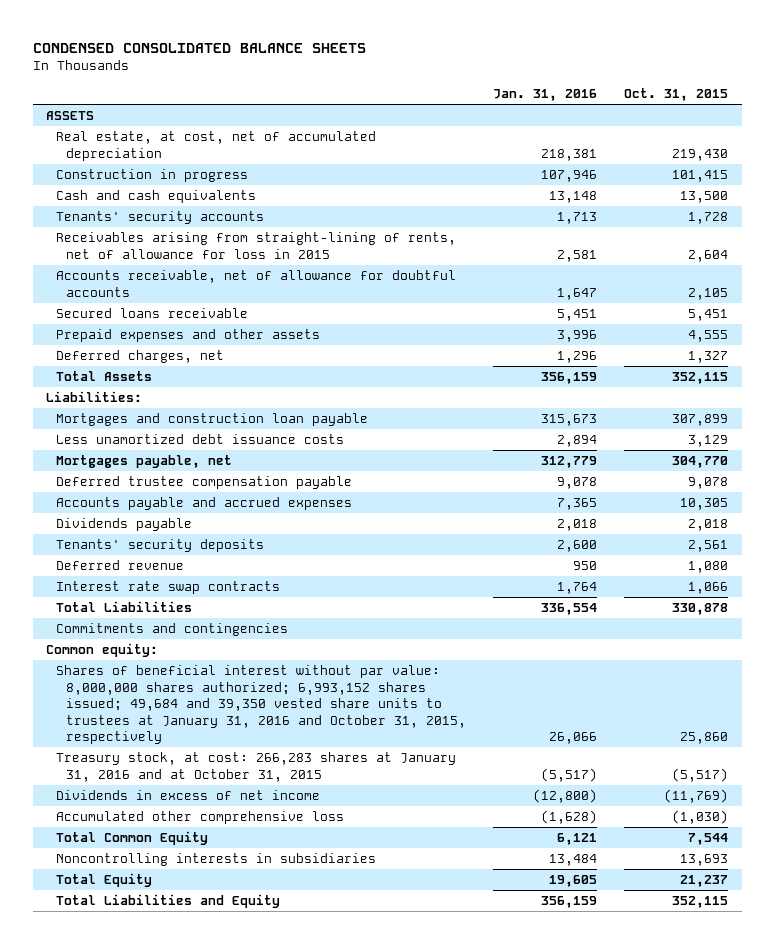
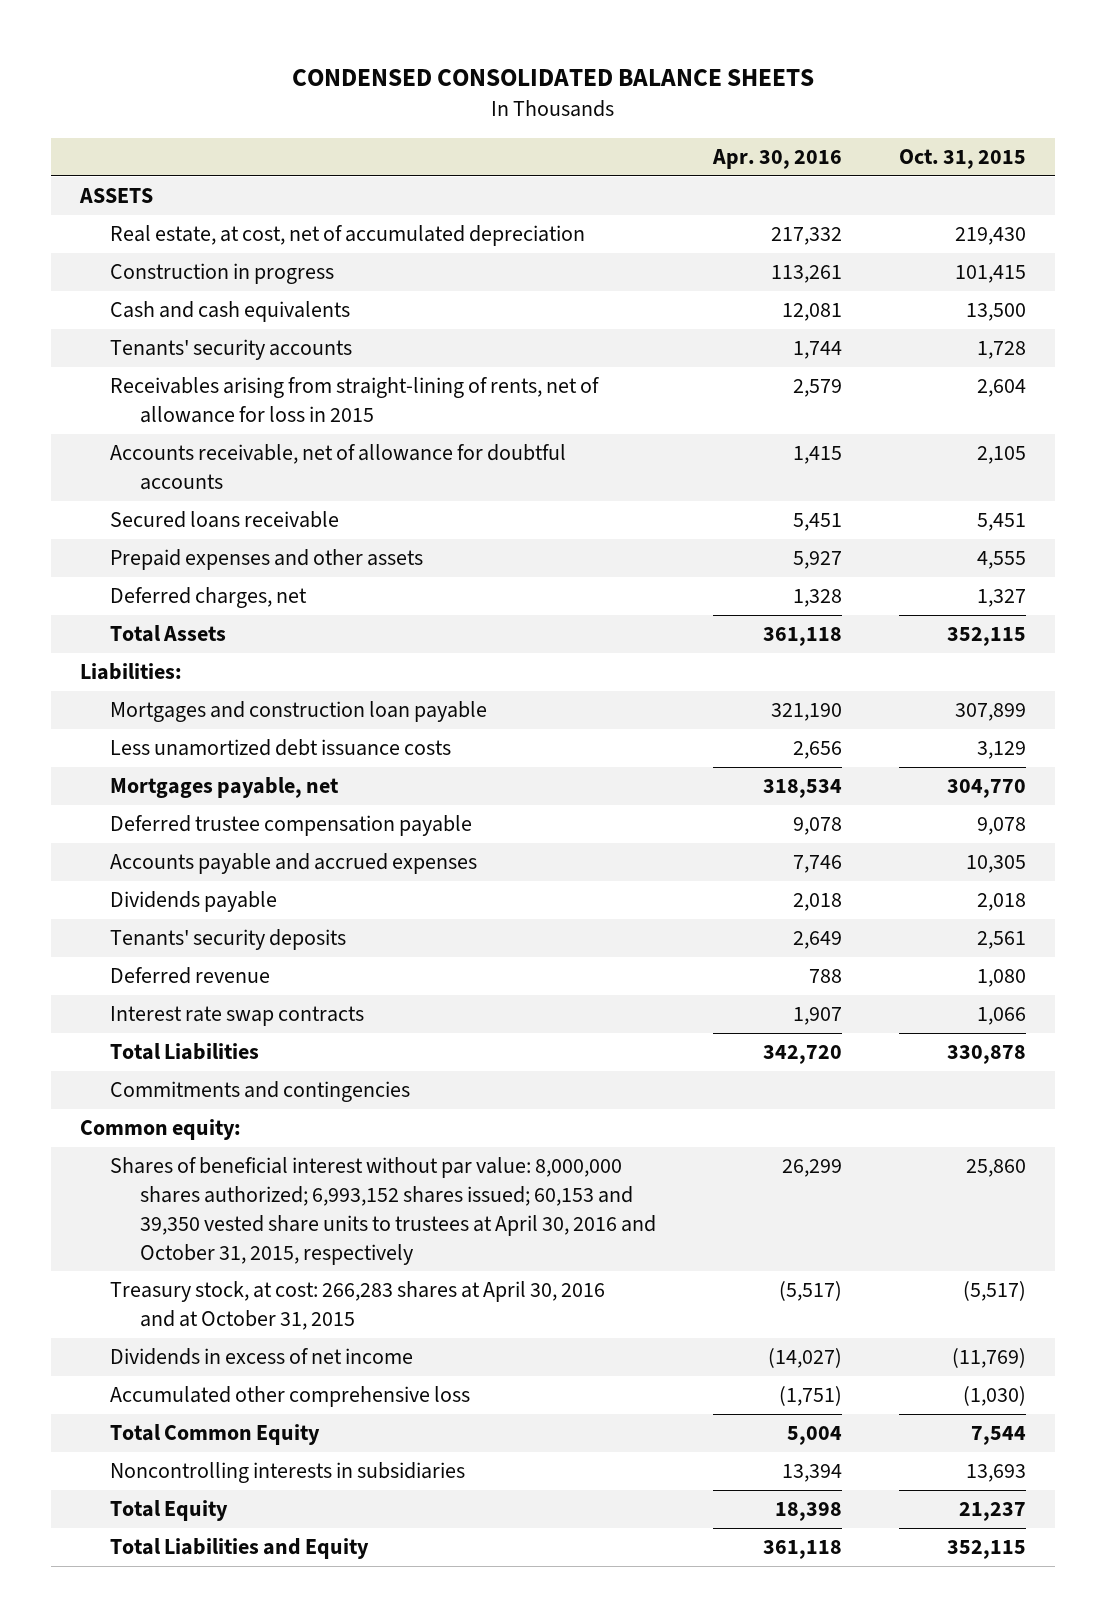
[493,88,598,101] Jan. 31, 2016 -> none
none -> [712,149,843,170] Apr. 30, 2016
[56,665,466,744] Shares of beneficial interest without par value: 8,000,000 shares authorized; 6,993,152 shares issued; 49,684 and 39,350 vested share units to trustees at January 31, 2016 and October 31, 2015, respectively -> [109,1157,656,1265] Shares of beneficial interest without par value: 8,000,000 shares authorized; 6,993,152 shares issued; 60,153 and 39,350 vested share units to trustees at April 30, 2016 and October 31, 2015, respectively
[56,752,457,782] Treasury stock, at cost: 266,283 shares at January 31, 2016 and at October 31, 2015 -> [109,1281,605,1331] Treasury stock, at cost: 266,283 shares at April 30, 2016 and at October 31, 2015

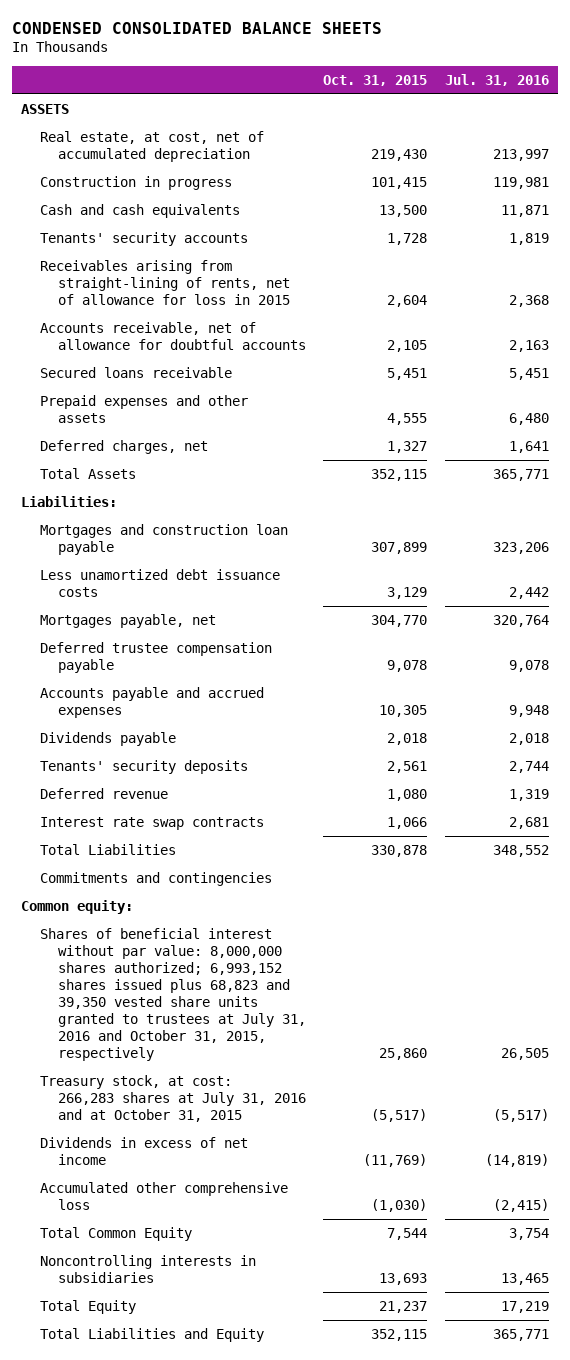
[712,149,843,170] Apr. 30, 2016 -> none
none -> [444,73,549,86] Jul. 31, 2016
[109,1157,656,1265] Shares of beneficial interest without par value: 8,000,000 shares authorized; 6,993,152 shares issued; 60,153 and 39,350 vested share units to trustees at April 30, 2016 and October 31, 2015, respectively -> [39,927,307,1061] Shares of beneficial interest without par value: 8,000,000 shares authorized; 6,993,152 shares issued plus 68,823 and 39,350 vested share units granted to trustees at July 31, 2016 and October 31, 2015, respectively
[109,1281,605,1331] Treasury stock, at cost: 266,283 shares at April 30, 2016 and at October 31, 2015 -> [39,1074,307,1122] Treasury stock, at cost: 266,283 shares at July 31, 2016 and at October 31, 2015

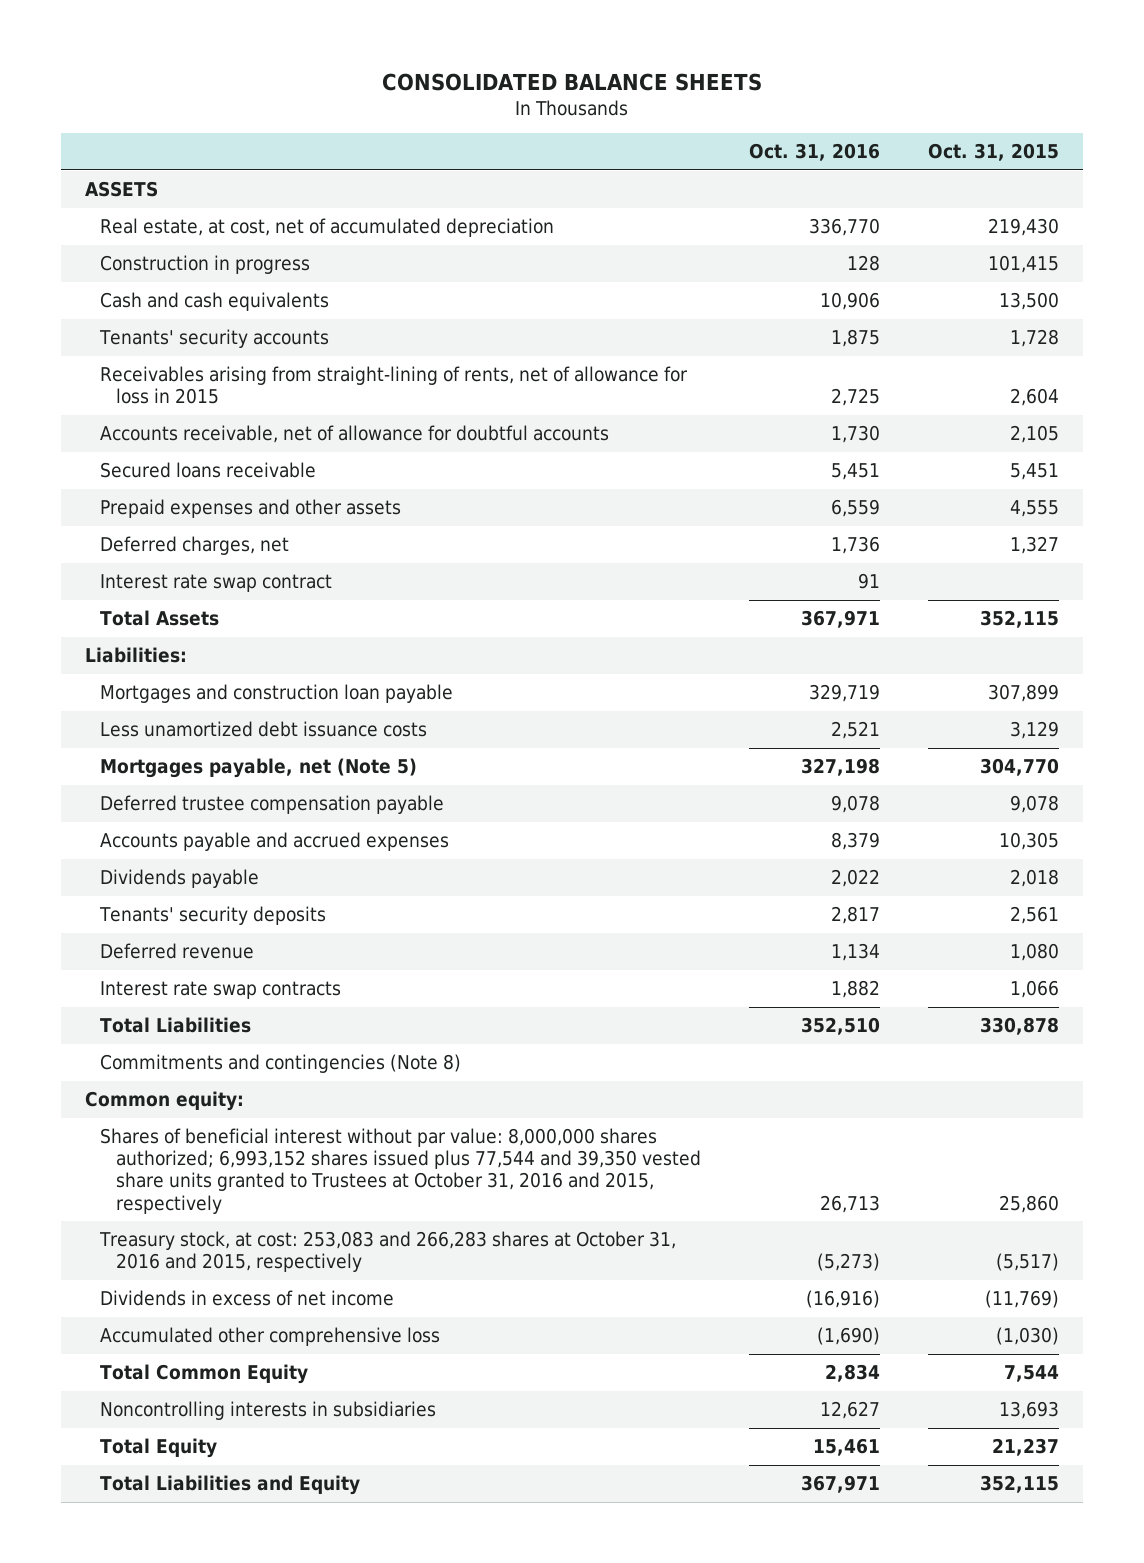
[12,21,383,34] CONDENSED CONSOLIDATED BALANCE SHEETS -> [382,72,763,91] CONSOLIDATED BALANCE SHEETS
[444,73,549,86] Jul. 31, 2016 -> none
none -> [749,143,881,162] Oct. 31, 2016
none -> [100,574,333,593] Interest rate swap contract
[39,613,216,628] Mortgages payable, net -> [100,758,418,779] Mortgages payable, net (Note 5)
[39,871,272,886] Commitments and contingencies -> [100,1054,462,1074] Commitments and contingencies (Note 8)
[39,927,307,1061] Shares of beneficial interest without par value: 8,000,000 shares authorized; 6,993,152 shares issued plus 68,823 and 39,350 vested share units granted to trustees at July 31, 2016 and October 31, 2015, respectively -> [100,1128,701,1214] Shares of beneficial interest without par value: 8,000,000 shares authorized; 6,993,152 shares issued plus 77,544 and 39,350 vested share units granted to Trustees at October 31, 2016 and 2015, respectively
[39,1074,307,1122] Treasury stock, at cost: 266,283 shares at July 31, 2016 and at October 31, 2015 -> [99,1231,677,1273] Treasury stock, at cost: 253,083 and 266,283 shares at October 31, 2016 and 2015, respectively

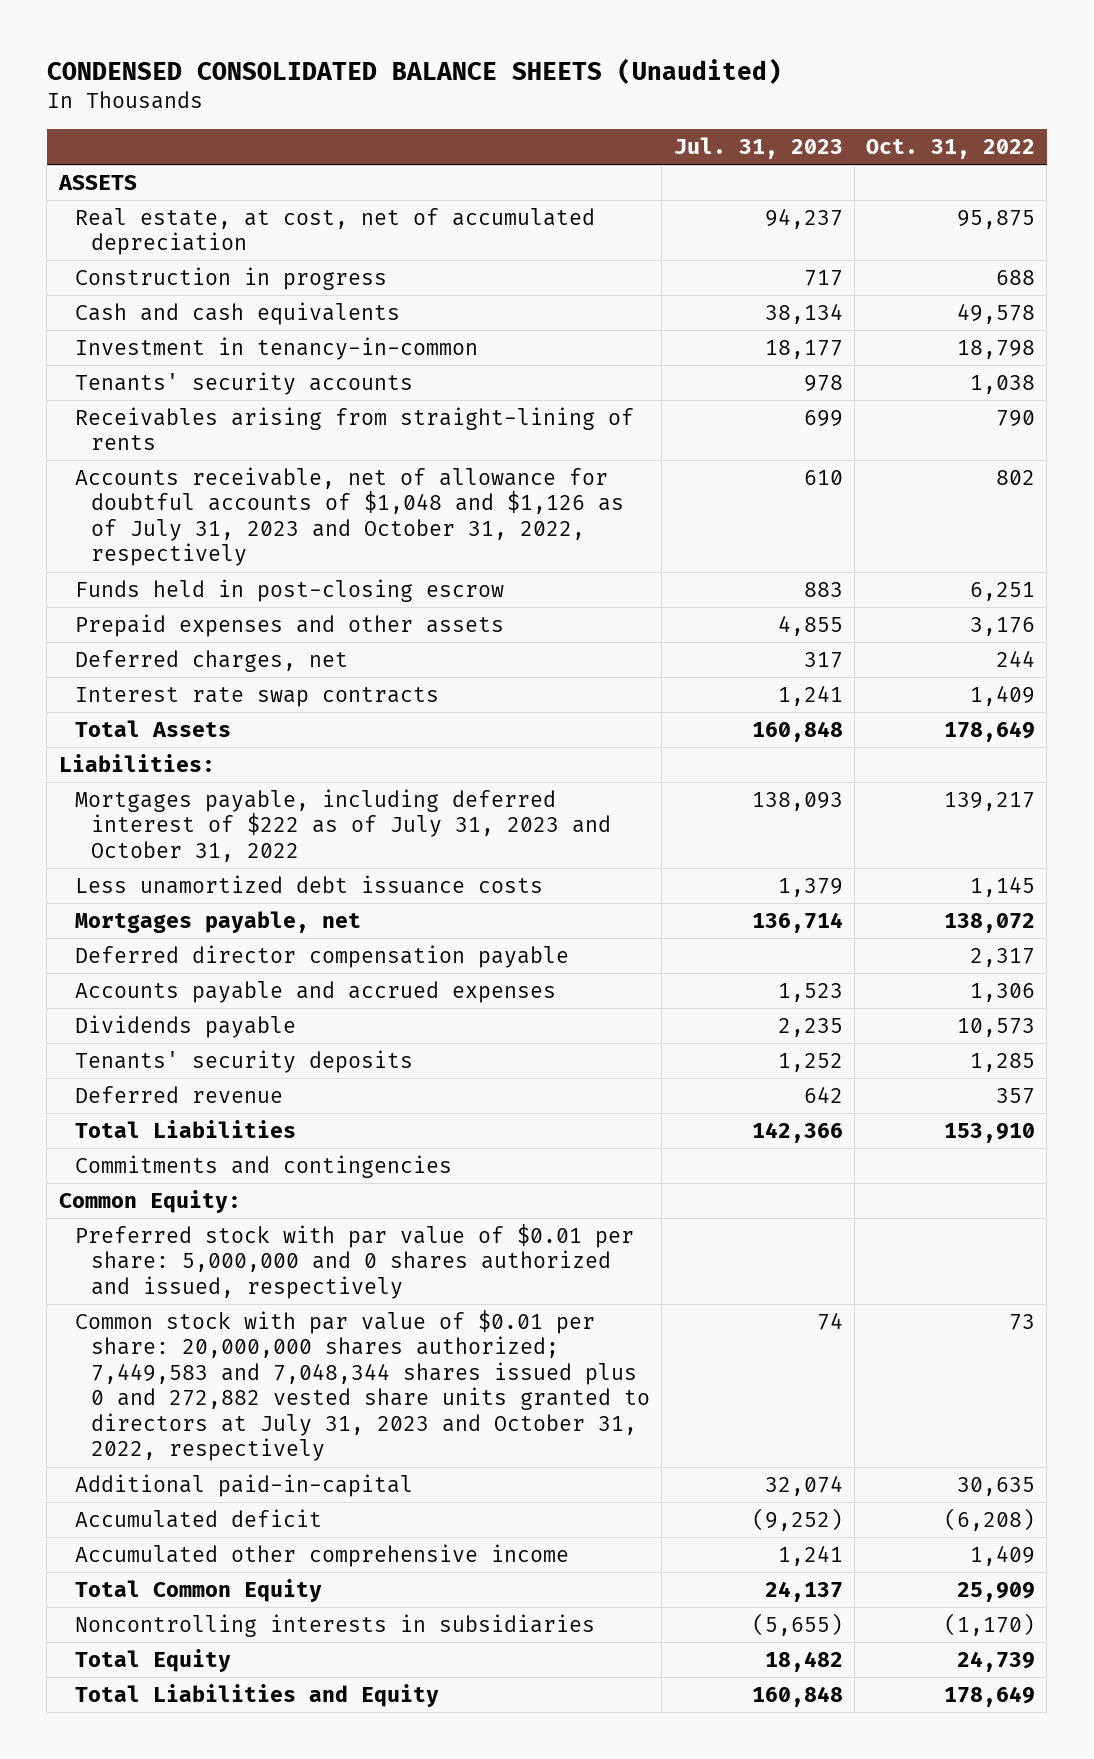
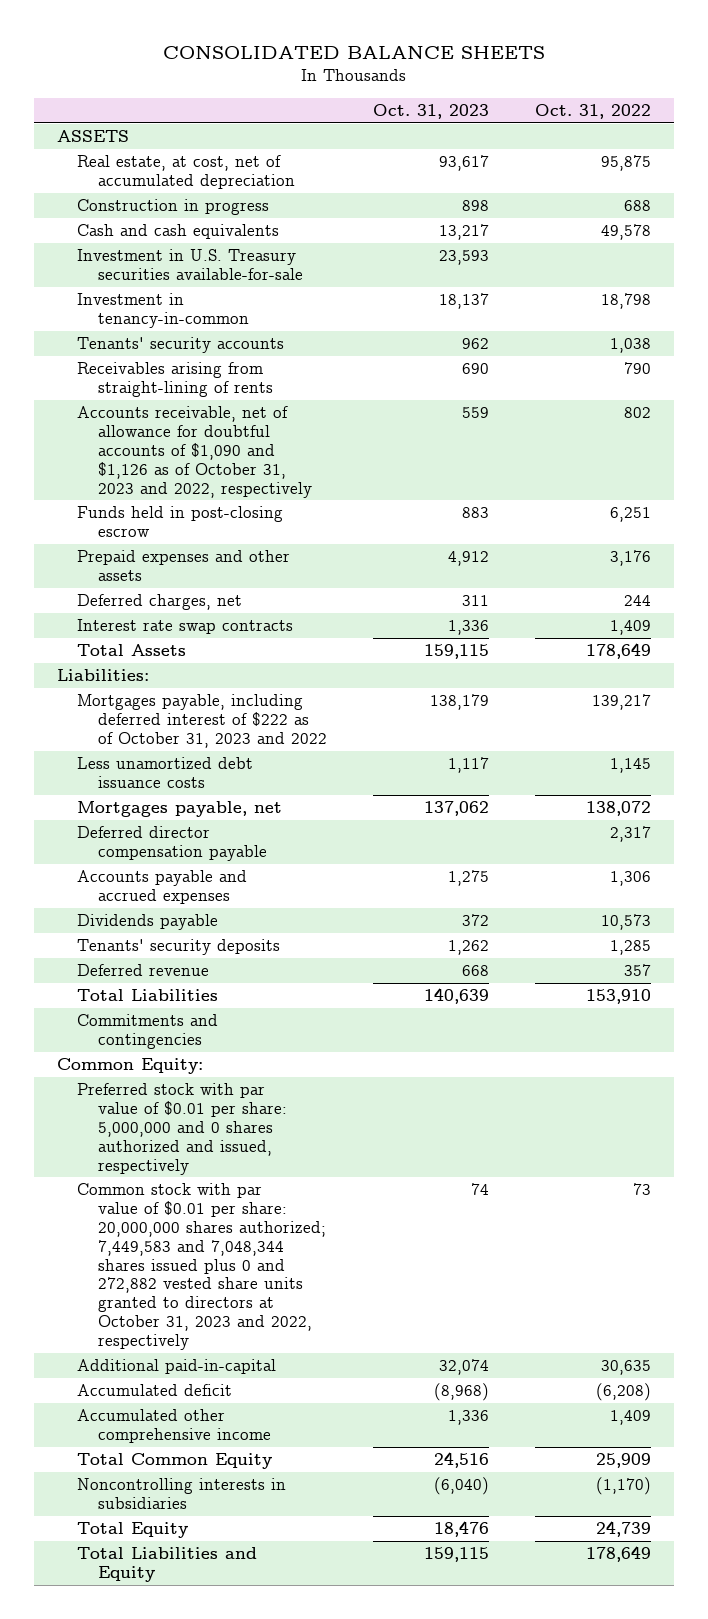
[46,57,782,84] CONDENSED CONSOLIDATED BALANCE SHEETS (Unaudited) -> [162,46,545,60] CONSOLIDATED BALANCE SHEETS
[673,137,843,160] Jul. 31, 2023 -> none
none -> [372,103,489,119] Oct. 31, 2023
none -> [77,249,303,281] Investment in U.S. Treasury securities available-for-sale
[74,466,625,567] Accounts receivable, net of allowance for doubtful accounts of $1,048 and $1,126 as of July 31, 2023 and October 31, 2022, respectively -> [77,406,312,498] Accounts receivable, net of allowance for doubtful accounts of $1,090 and $1,126 as of October 31, 2023 and 2022, respectively
[74,788,612,862] Mortgages payable, including deferred interest of $222 as of July 31, 2023 and October 31, 2022 -> [77,694,327,748] Mortgages payable, including deferred interest of $222 as of October 31, 2023 and 2022
[74,1309,651,1462] Common stock with par value of $0.01 per share: 20,000,000 shares authorized; 7,449,583 and 7,048,344 shares issued plus 0 and 272,882 vested share units granted to directors at July 31, 2023 and October 31, 2022, respectively -> [77,1183,326,1351] Common stock with par value of $0.01 per share: 20,000,000 shares authorized; 7,449,583 and 7,048,344 shares issued plus 0 and 272,882 vested share units granted to directors at October 31, 2023 and 2022, respectively

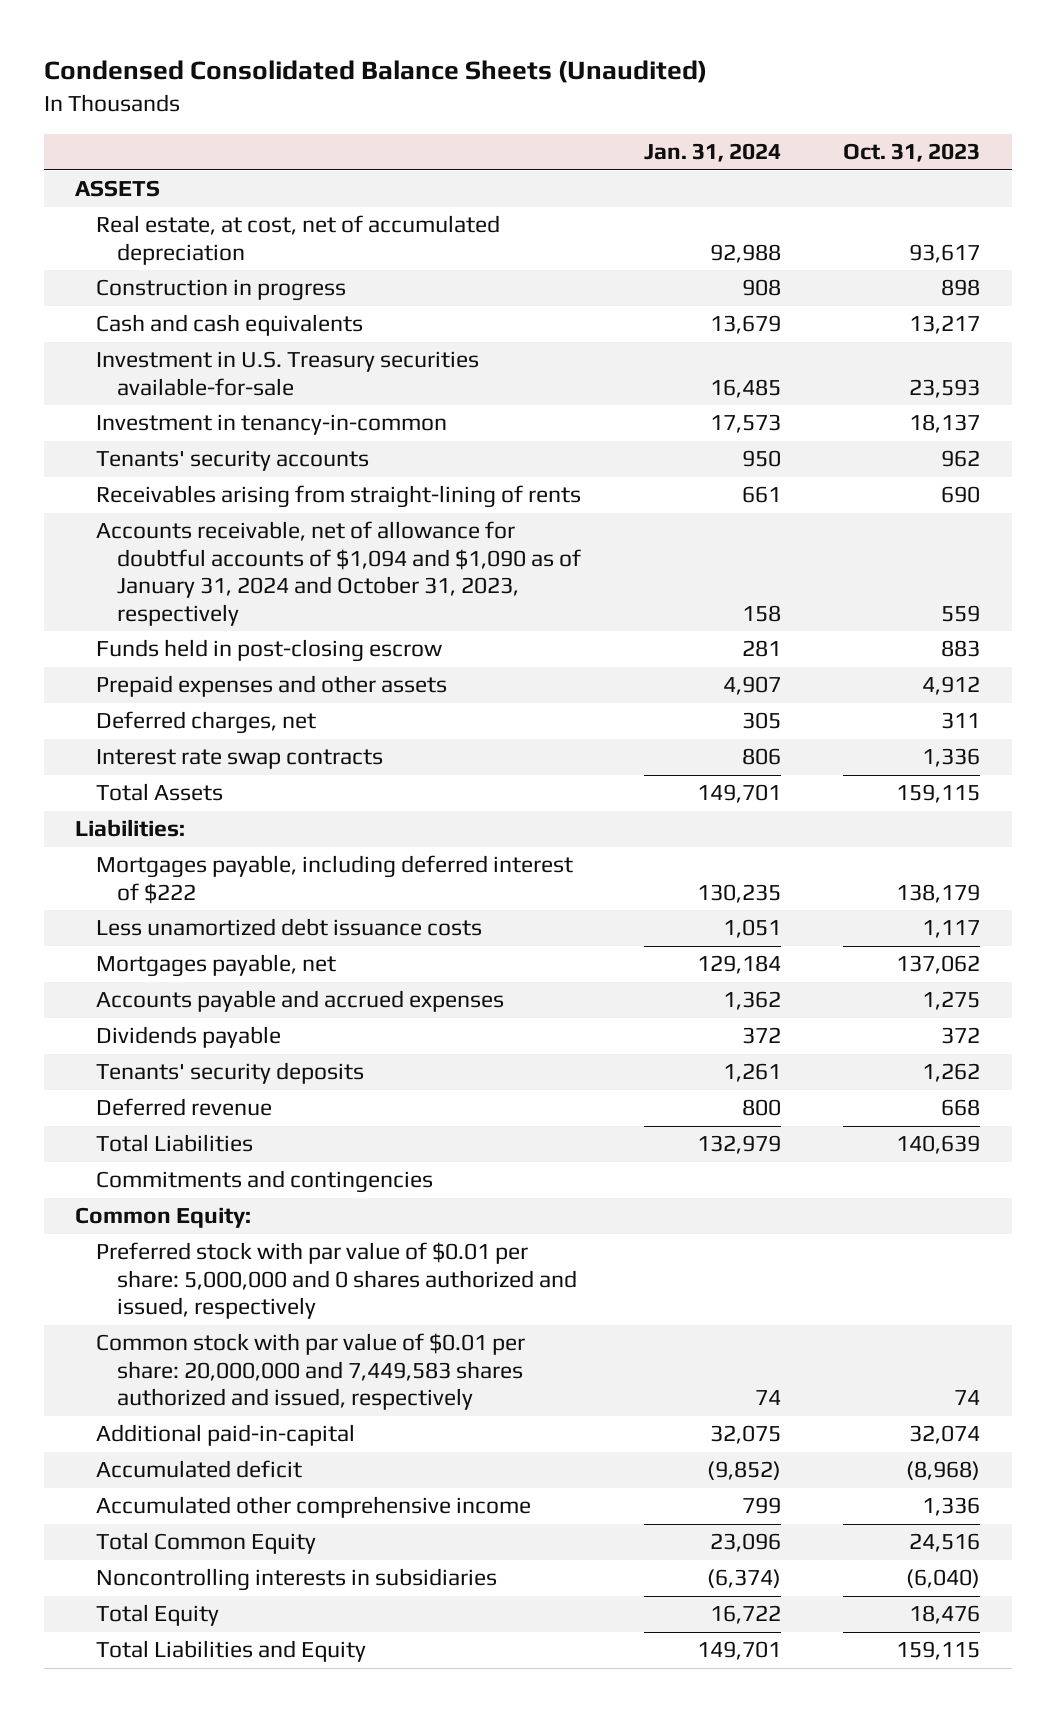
[162,46,545,60] CONSOLIDATED BALANCE SHEETS -> [43,60,707,84] Condensed Consolidated Balance Sheets (Unaudited)
[534,103,651,119] Oct. 31, 2022 -> none
none -> [643,143,781,163] Jan. 31, 2024
[77,406,312,498] Accounts receivable, net of allowance for doubtful accounts of $1,090 and $1,126 as of October 31, 2023 and 2022, respectively -> [95,521,581,626] Accounts receivable, net of allowance for doubtful accounts of $1,094 and $1,090 as of January 31, 2024 and October 31, 2023, respectively
[77,694,327,748] Mortgages payable, including deferred interest of $222 as of October 31, 2023 and 2022 -> [95,855,573,904] Mortgages payable, including deferred interest of $222
[77,826,267,862] Deferred director compensation payable -> none
[77,1183,326,1351] Common stock with par value of $0.01 per share: 20,000,000 shares authorized; 7,449,583 and 7,048,344 shares issued plus 0 and 272,882 vested share units granted to directors at October 31, 2023 and 2022, respectively -> [95,1333,525,1411] Common stock with par value of $0.01 per share: 20,000,000 and 7,449,583 shares authorized and issued, respectively

